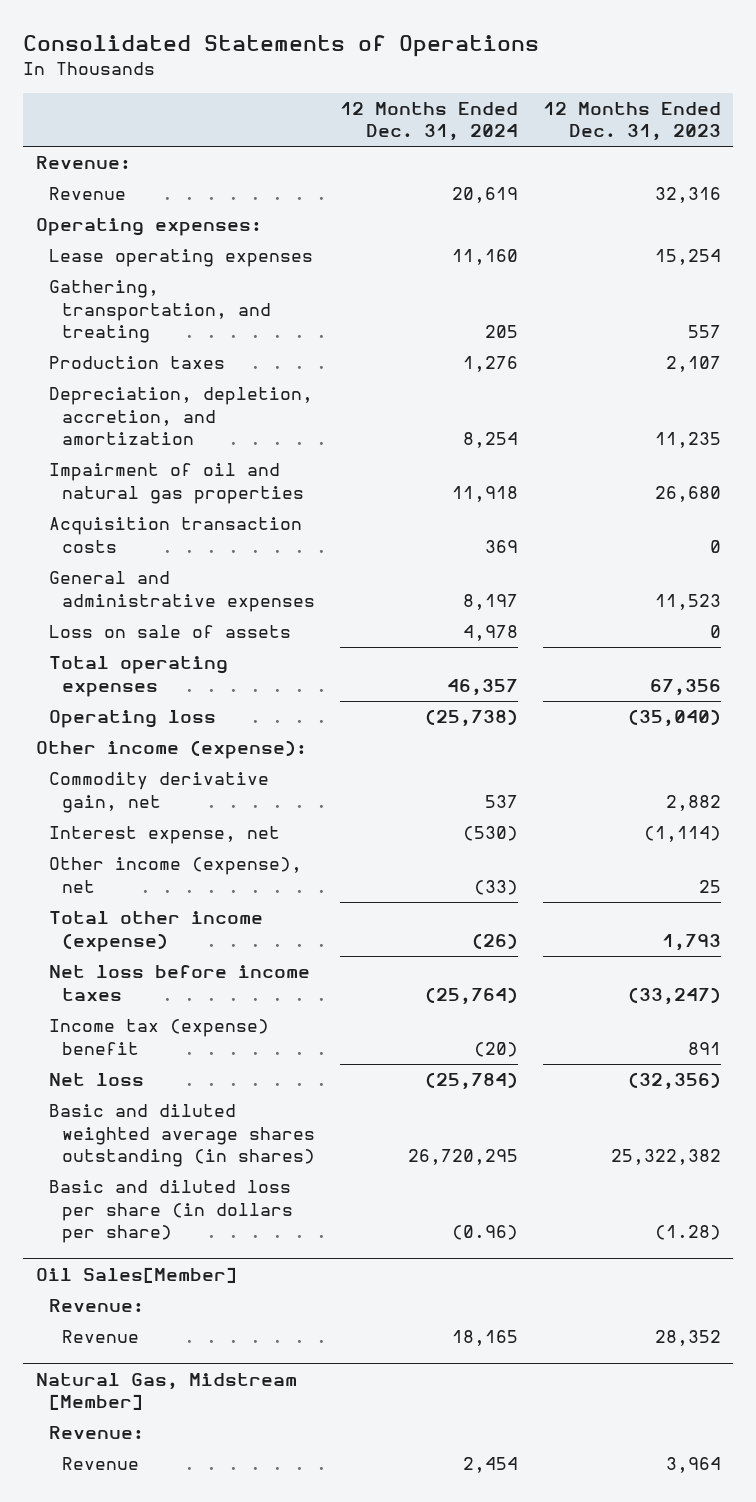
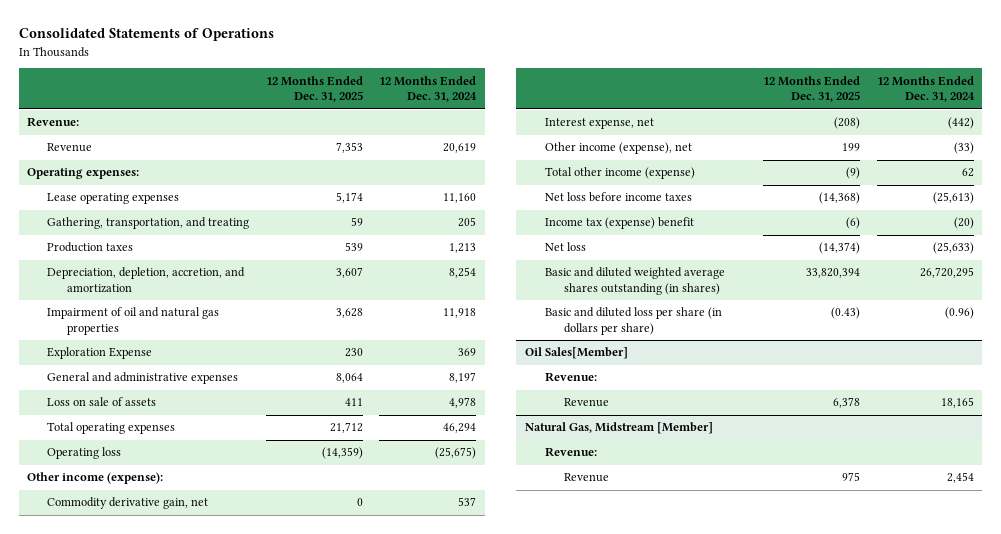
[542,101,721,142] 12 Months Ended Dec. 31, 2023 -> none
none -> [265,75,363,103] 12 Months Ended Dec. 31, 2025
[462,356,518,373] 1,276 -> [449,243,477,254] 1,213
[48,517,302,553] Acquisition transaction costs -> [46,347,152,360] Exploration Expense
[446,678,518,696] 46,357 -> [443,423,477,434] 46,294
[424,709,518,728] (25,738) -> [435,447,477,460] (25,675)
[462,826,518,842] (530) -> [947,117,974,130] (442)
[471,932,518,949] (26) -> [961,168,974,178] 62
[424,986,518,1005] (25,764) -> [932,192,974,205] (25,613)
[424,1072,518,1091] (25,784) -> [932,242,974,255] (25,633)

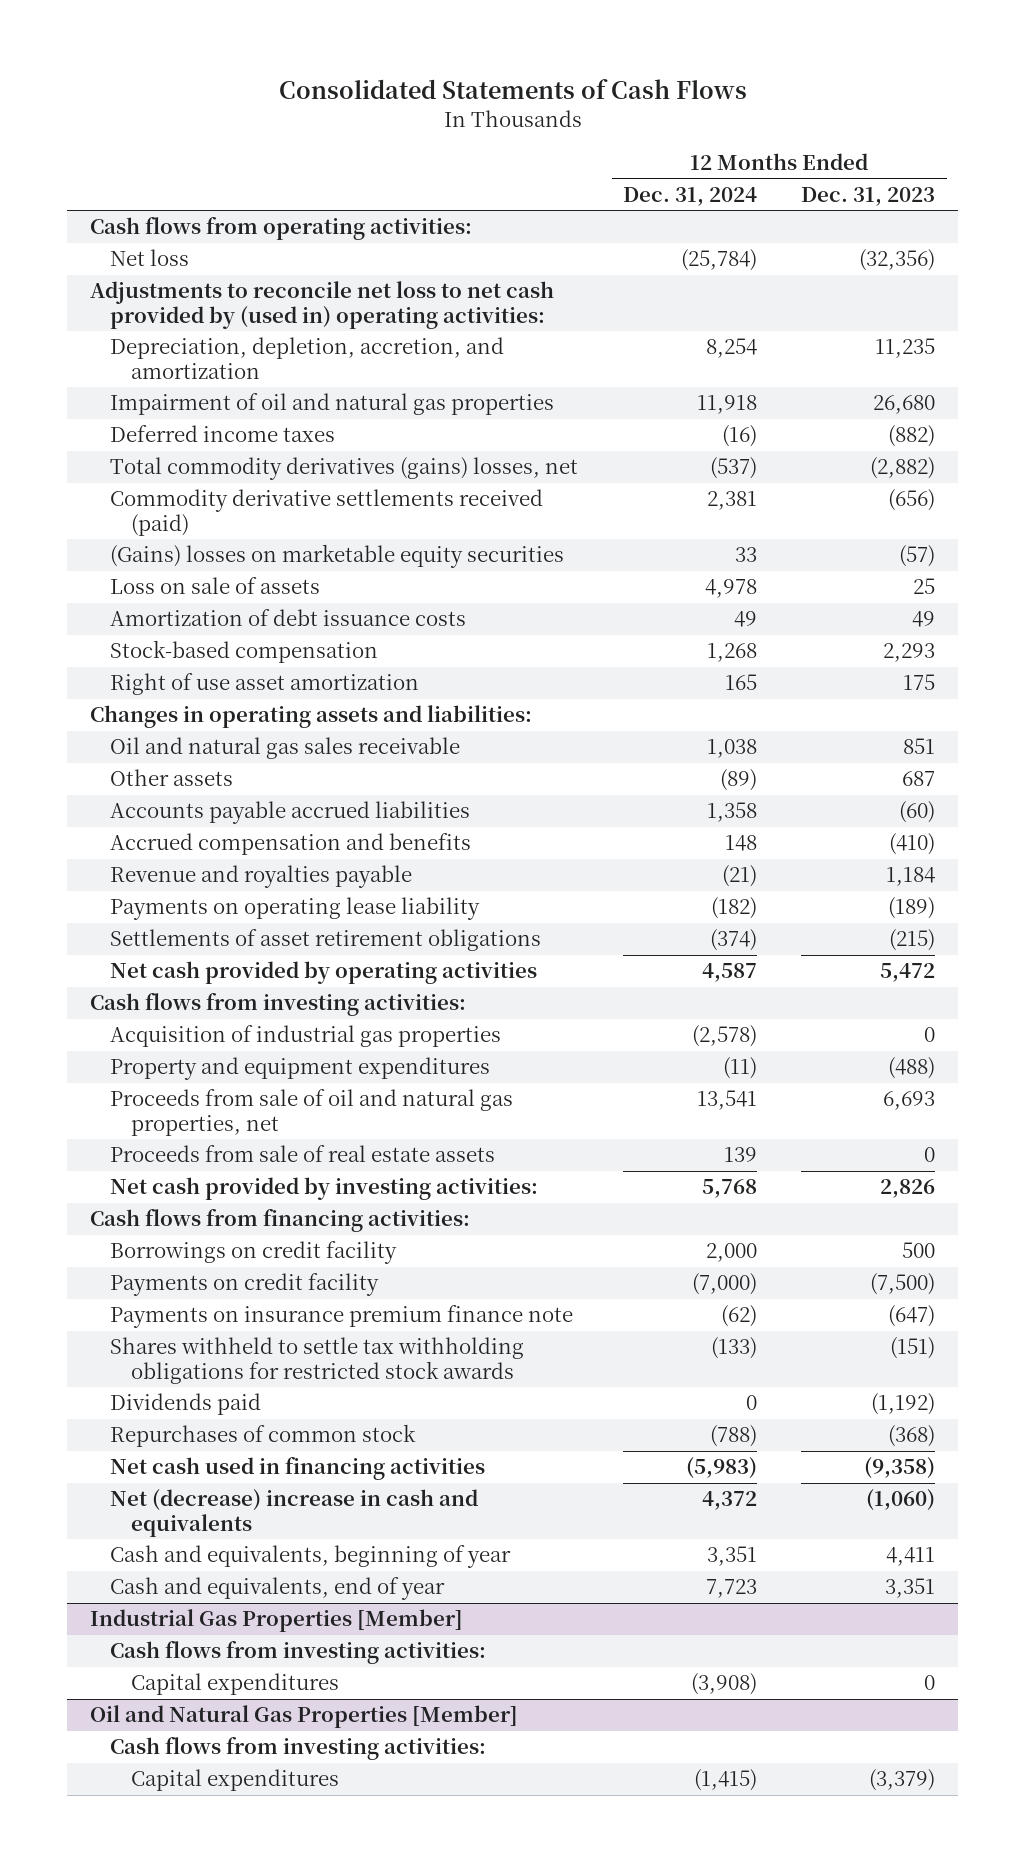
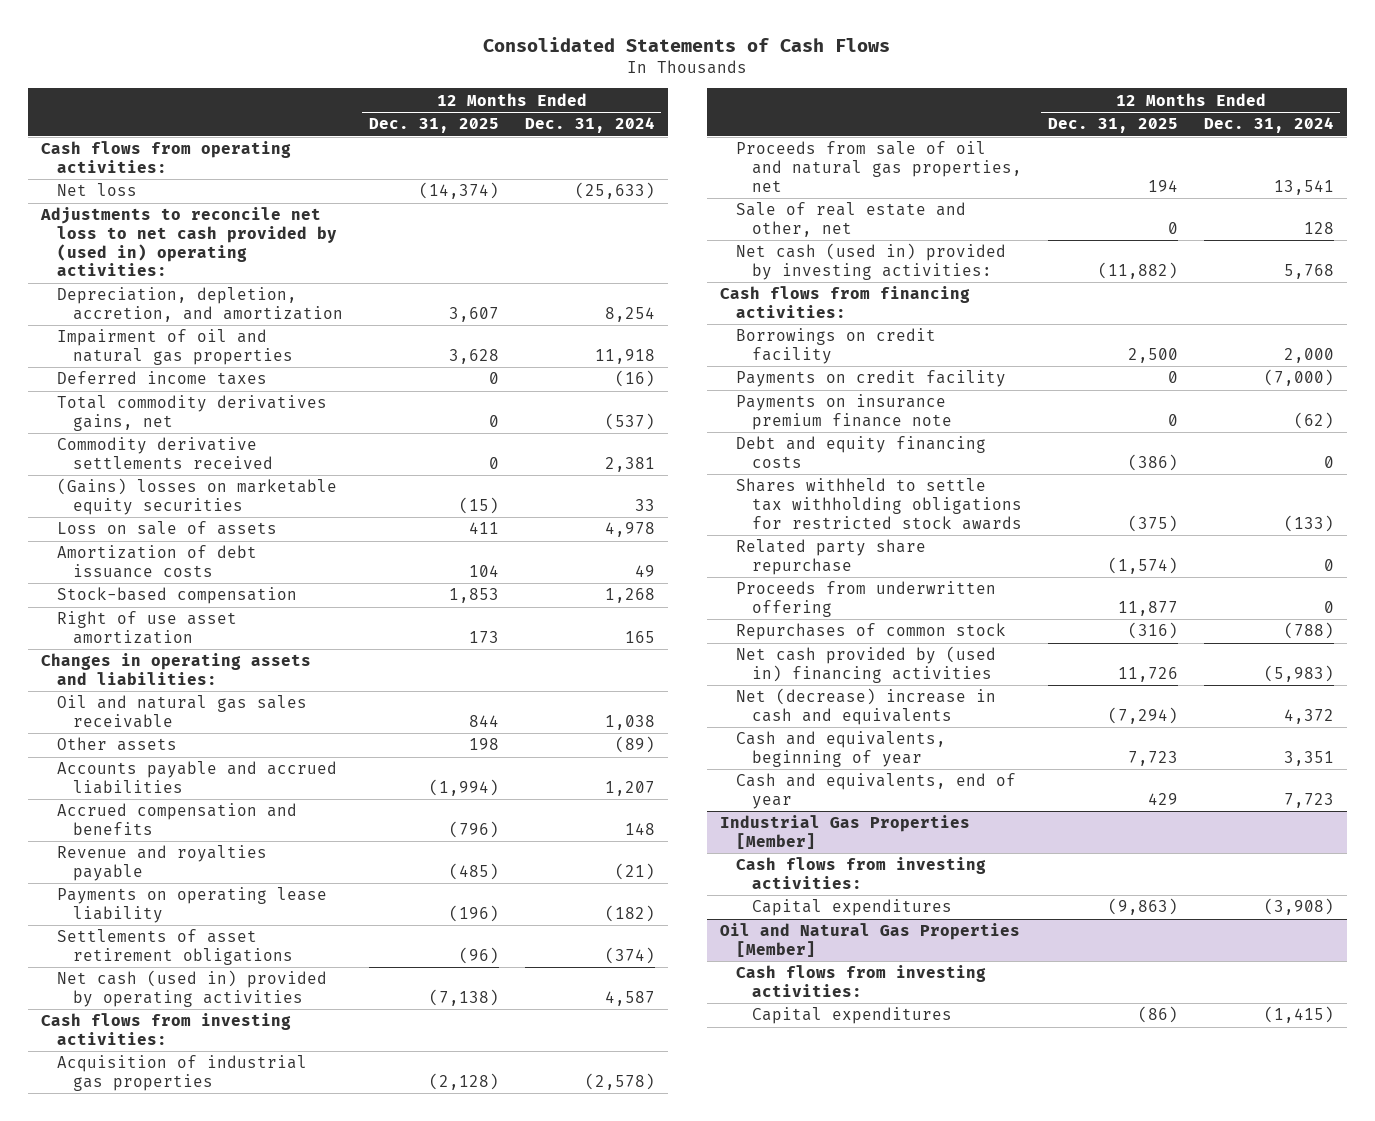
[801,186,936,206] Dec. 31, 2023 -> none
none -> [368,118,499,134] Dec. 31, 2025
[680,249,757,272] (25,784) -> [574,182,655,200] (25,633)
[110,457,579,481] Total commodity derivatives (gains) losses, net -> [56,395,327,431] Total commodity derivatives gains, net
[110,489,544,536] Commodity derivative settlements received (paid) -> [56,437,273,469] Commodity derivative settlements received
[110,801,471,825] Accounts payable accrued liabilities -> [56,761,337,794] Accounts payable and accrued liabilities
[706,802,757,823] 1,358 -> [604,780,655,796] 1,207
[110,961,538,985] Net cash provided by operating activities -> [56,970,327,1007] Net cash (used in) provided by operating activities
[110,1057,491,1081] Property and equipment expenditures -> none
[110,1145,496,1163] Proceeds from sale of real estate assets -> [735,202,966,237] Sale of real estate and other, net
[723,1147,757,1163] 139 -> [1303,221,1334,234] 128
[110,1177,539,1201] Net cash provided by investing activities: -> [735,243,1006,280] Net cash (used in) provided by investing activities:
none -> [735,436,986,468] Debt and equity financing costs
[110,1393,262,1416] Dividends paid -> none
none -> [735,539,926,575] Related party share repurchase
none -> [735,581,996,617] Proceeds from underwritten offering
[110,1457,486,1481] Net cash used in financing activities -> [735,646,996,683] Net cash provided by (used in) financing activities

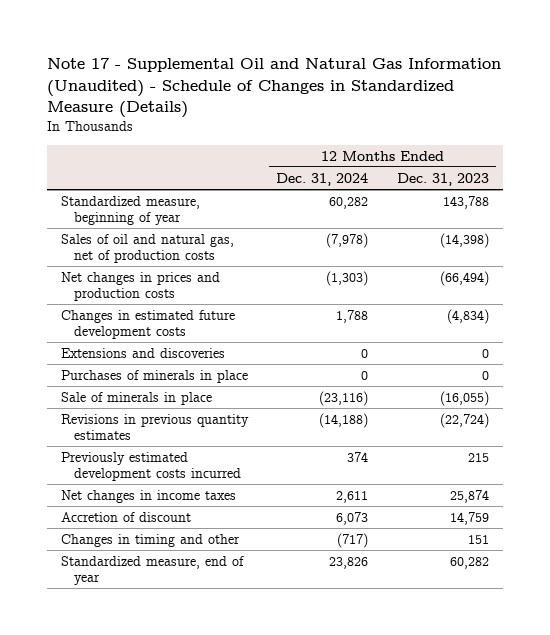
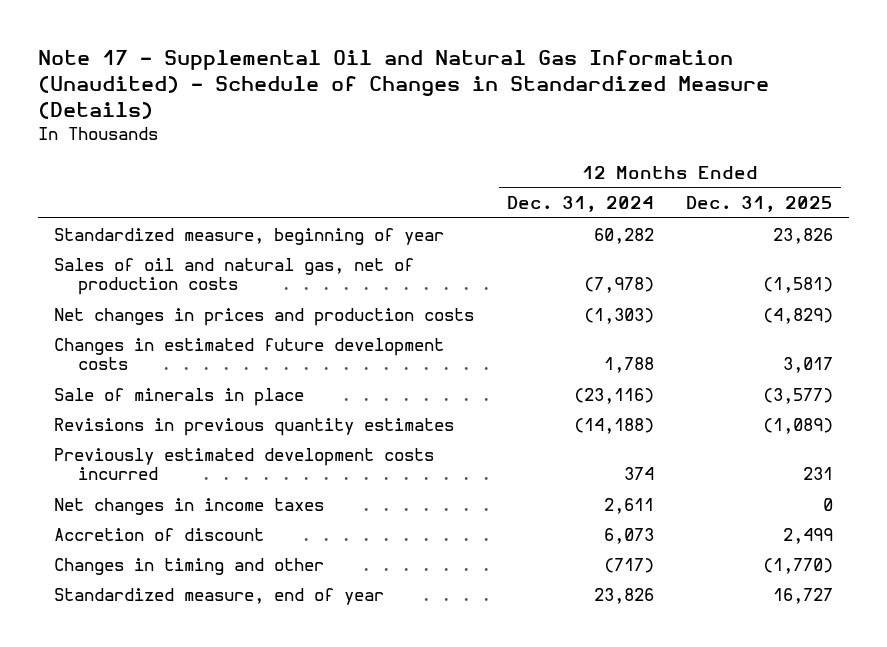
[396,172,489,186] Dec. 31, 2023 -> none
none -> [685,195,833,212] Dec. 31, 2025
[61,347,226,358] Extensions and discoveries -> none
[61,369,249,383] Purchases of minerals in place -> none

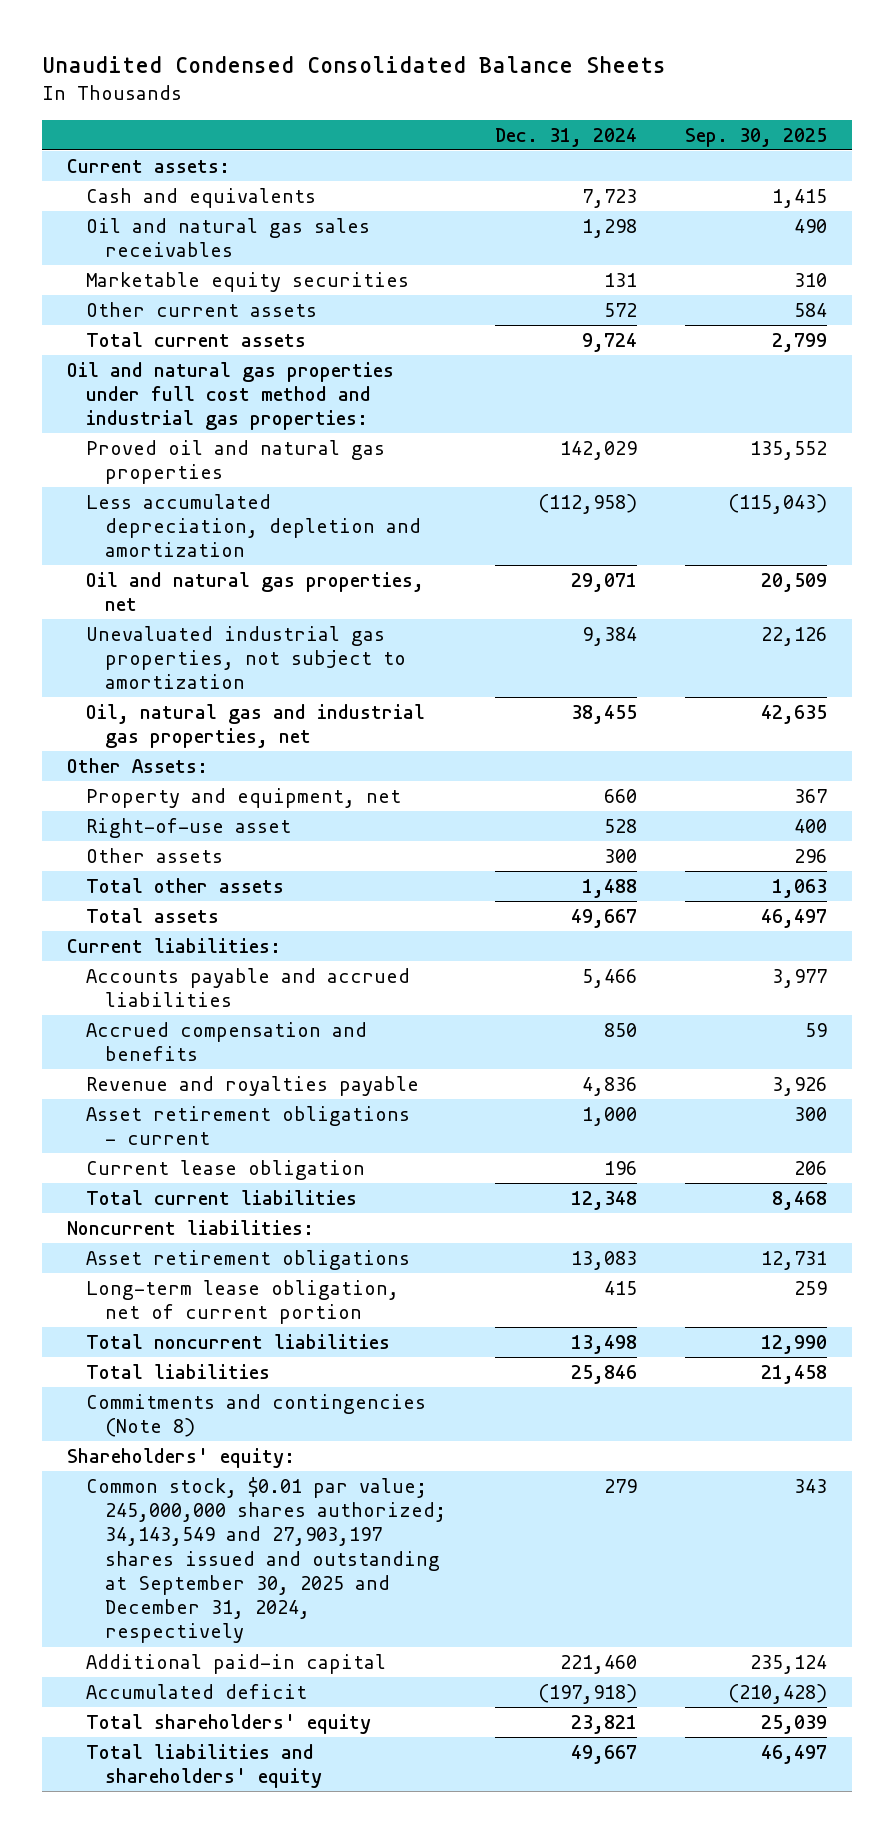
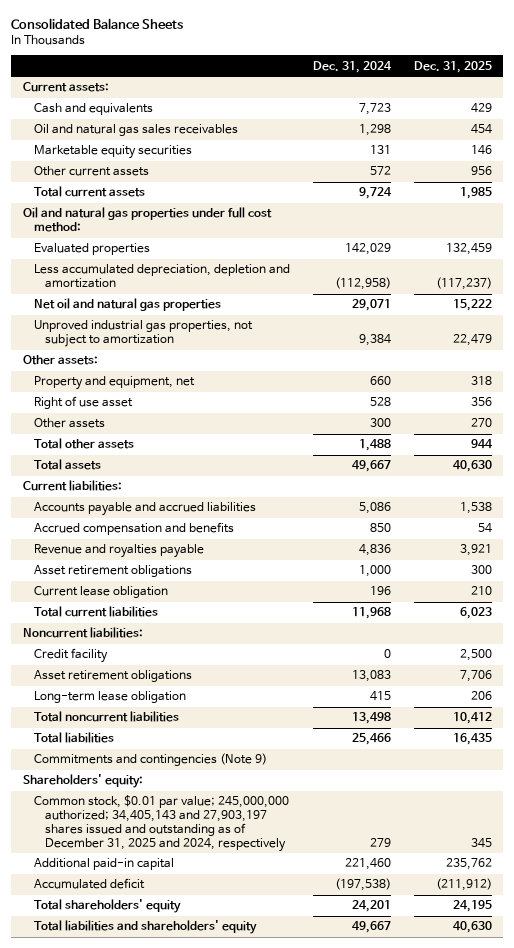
[42,56,667,74] Unaudited Condensed Consolidated Balance Sheets -> [11,17,184,29] Consolidated Balance Sheets
[685,127,828,147] Sep. 30, 2025 -> none
none -> [413,60,492,73] Dec. 31, 2025
[66,361,394,431] Oil and natural gas properties under full cost method and industrial gas properties: -> [22,207,272,233] Oil and natural gas properties under full cost method:
[85,439,385,485] Proved oil and natural gas properties -> [33,243,150,256] Evaluated properties
[85,703,425,749] Oil, natural gas and industrial gas properties, net -> none
[85,571,424,612] Oil and natural gas properties, net -> [33,298,221,312] Net oil and natural gas properties
[85,625,406,690] Unevaluated industrial gas properties, not subject to amortization -> [33,320,253,348] Unproved industrial gas properties, not subject to amortization
[66,757,208,773] Other Assets: -> [22,355,98,366] Other assets:
[85,817,291,838] Right-of-use asset -> [33,396,133,410] Right of use asset
[581,968,637,988] 5,466 -> [358,502,391,515] 5,086
[85,1105,410,1146] Asset retirement obligations - current -> [33,565,192,578] Asset retirement obligations
[570,1190,637,1210] 12,348 -> [351,607,391,620] 11,968
none -> [33,648,108,664] Credit facility
[85,1279,399,1325] Long-term lease obligation, net of current portion -> [33,691,186,704] Long-term lease obligation
[570,1364,637,1384] 25,846 -> [351,733,391,746] 25,466
[85,1393,426,1438] Commitments and contingencies (Note 8) -> [33,753,267,767] Commitments and contingencies (Note 9)
[85,1476,446,1644] Common stock, $0.01 par value; 245,000,000 shares authorized; 34,143,549 and 27,903,197 shares issued and outstanding at September 30, 2025 and December 31, 2024, respectively -> [33,795,289,852] Common stock, $0.01 par value; 245,000,000 authorized; 34,405,143 and 27,903,197 shares issued and outstanding as of December 31, 2025 and 2024, respectively
[537,1683,637,1704] (197,918) -> [334,878,391,892] (197,538)
[570,1714,637,1734] 23,821 -> [351,900,391,913] 24,201

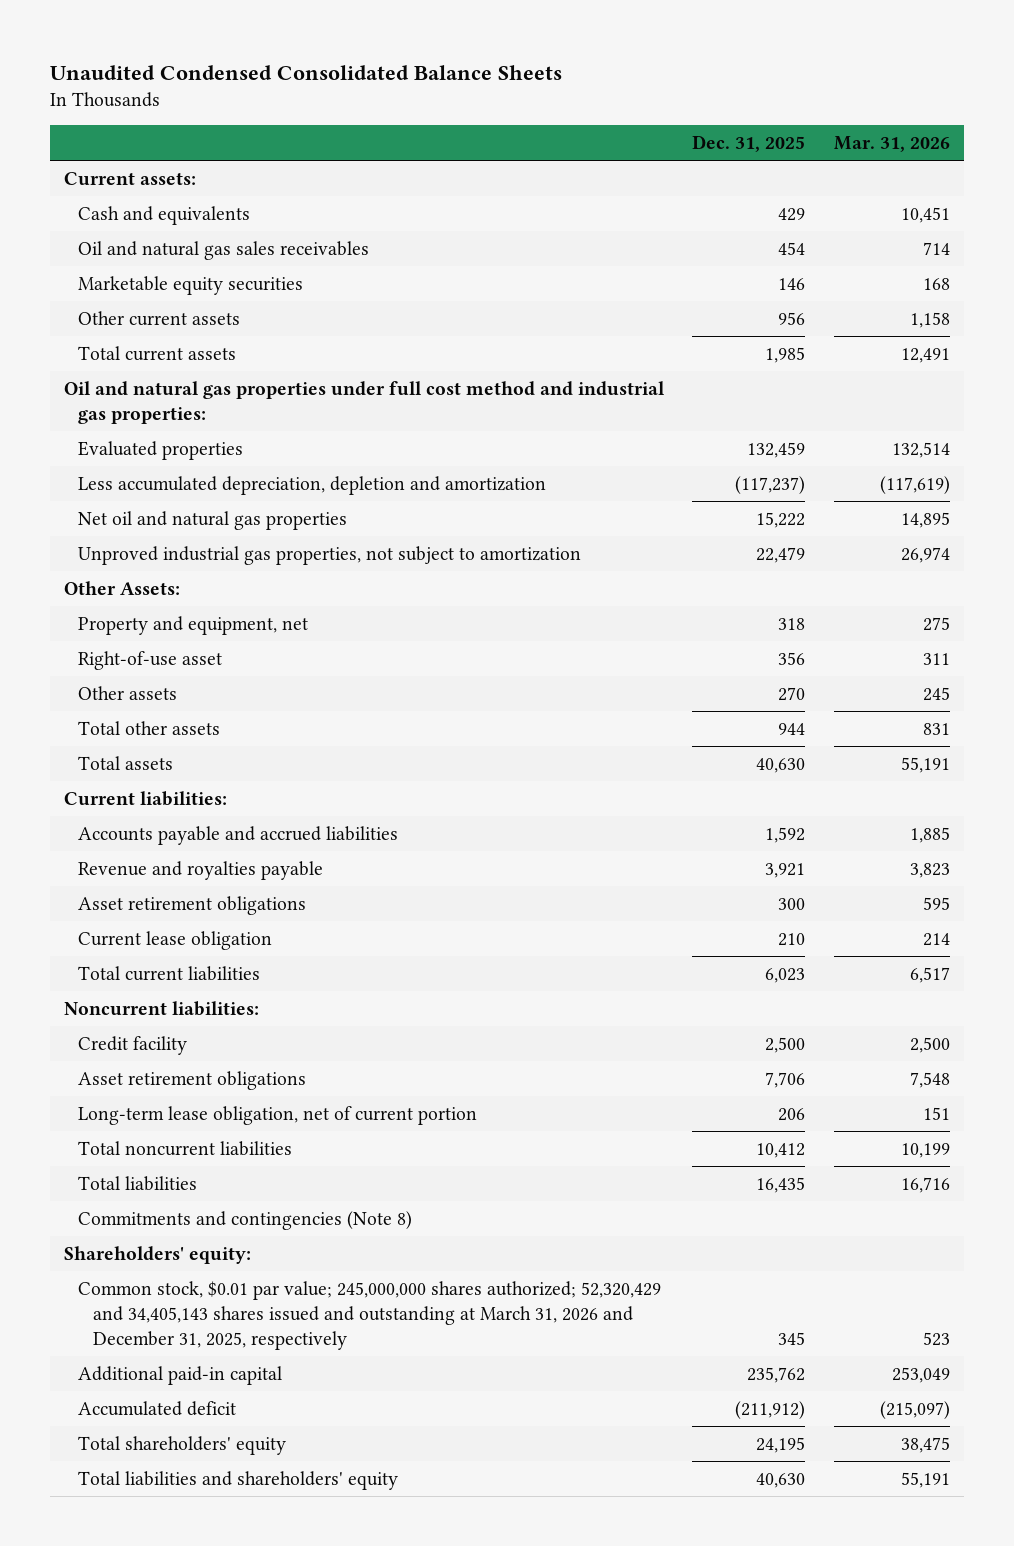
[11,17,184,29] Consolidated Balance Sheets -> [49,64,562,80] Unaudited Condensed Consolidated Balance Sheets
[312,60,392,73] Dec. 31, 2024 -> none
none -> [833,135,950,152] Mar. 31, 2026
[22,207,272,233] Oil and natural gas properties under full cost method: -> [63,380,665,424] Oil and natural gas properties under full cost method and industrial gas properties:
[22,355,98,366] Other assets: -> [63,580,180,595] Other Assets:
[33,396,133,410] Right of use asset -> [78,650,223,670] Right-of-use asset
[33,522,234,536] Accrued compensation and benefits -> none
[459,502,492,515] 1,538 -> [765,826,806,843] 1,592
[33,691,186,704] Long-term lease obligation -> [78,1105,478,1125] Long-term lease obligation, net of current portion
[33,753,267,767] Commitments and contingencies (Note 9) -> [78,1210,413,1230] Commitments and contingencies (Note 8)
[33,795,289,852] Common stock, $0.01 par value; 245,000,000 authorized; 34,405,143 and 27,903,197 shares issued and outstanding as of December 31, 2025 and 2024, respectively -> [78,1280,662,1350] Common stock, $0.01 par value; 245,000,000 shares authorized; 52,320,429 and 34,405,143 shares issued and outstanding at March 31, 2026 and December 31, 2025, respectively

